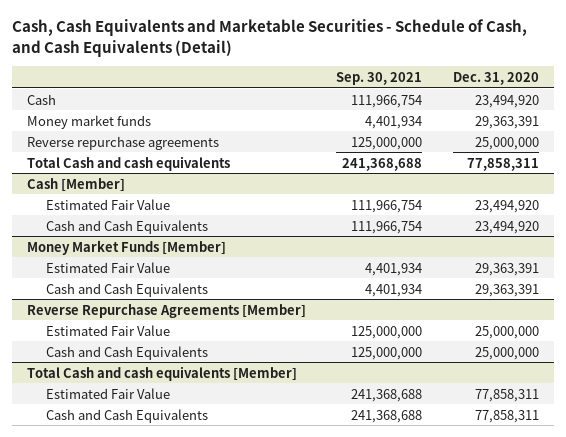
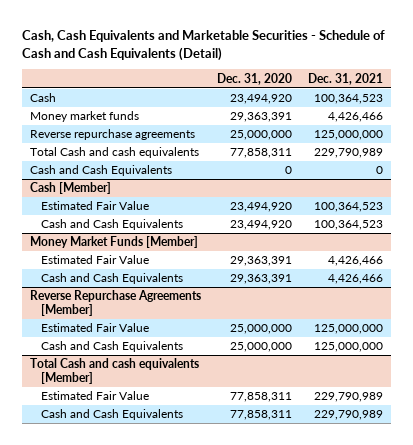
[11,19,527,57] Cash, Cash Equivalents and Marketable Securities - Schedule of Cash, and Cash Equivalents (Detail) -> [22,29,386,61] Cash, Cash Equivalents and Marketable Securities - Schedule of Cash and Cash Equivalents (Detail)
[336,71,423,85] Sep. 30, 2021 -> none
none -> [307,72,383,85] Dec. 31, 2021
none -> [30,165,173,177] Cash and Cash Equivalents

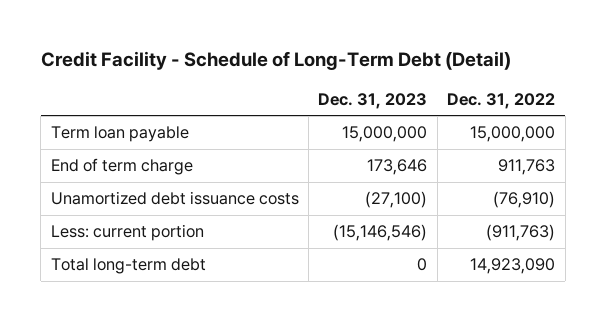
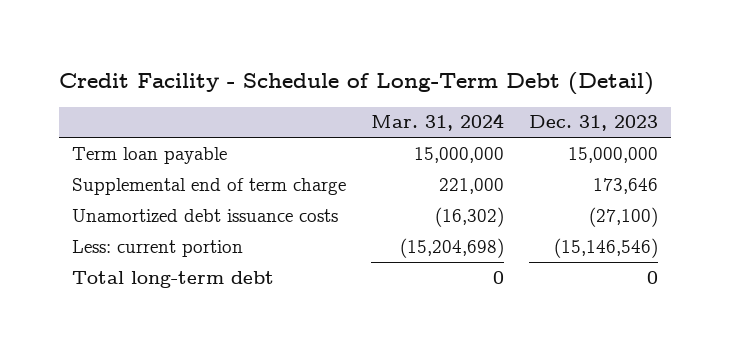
[447,92,556,109] Dec. 31, 2022 -> none
none -> [370,113,504,132] Mar. 31, 2024
[50,158,193,176] End of term charge -> [71,177,346,195] Supplemental end of term charge

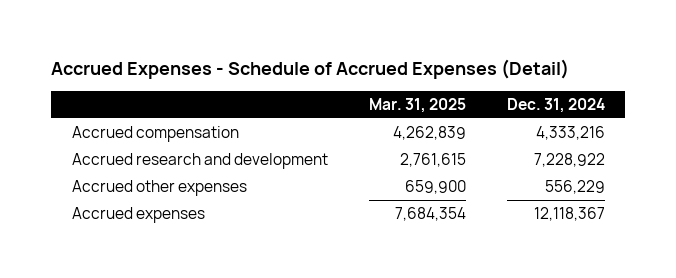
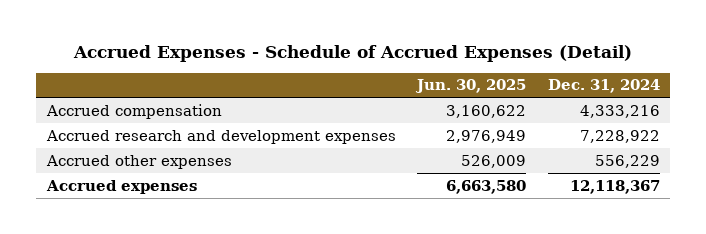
[368,97,466,113] Mar. 31, 2025 -> none
none -> [415,79,527,94] Jun. 30, 2025
[71,152,328,169] Accrued research and development -> [45,129,396,144] Accrued research and development expenses

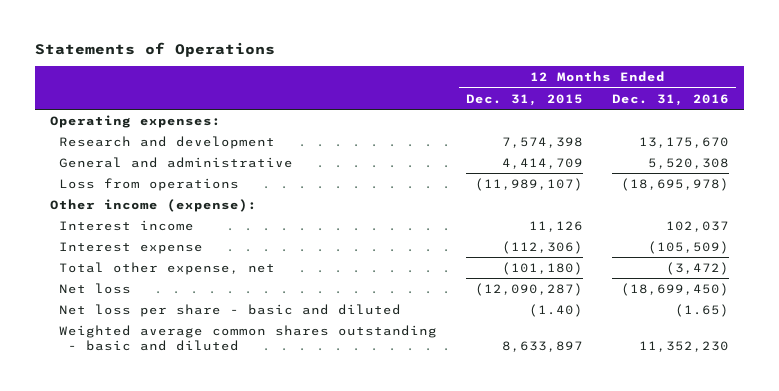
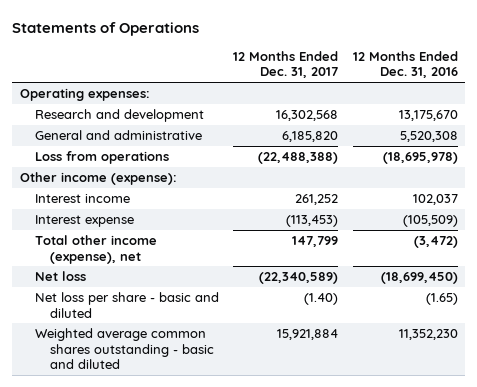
[465,93,583,106] Dec. 31, 2015 -> none
none -> [233,50,339,79] 12 Months Ended Dec. 31, 2017
[58,261,275,275] Total other expense, net -> [34,235,157,264] Total other income (expense), net

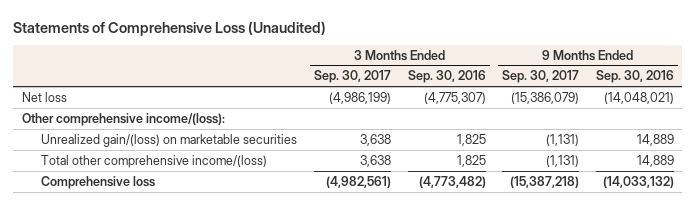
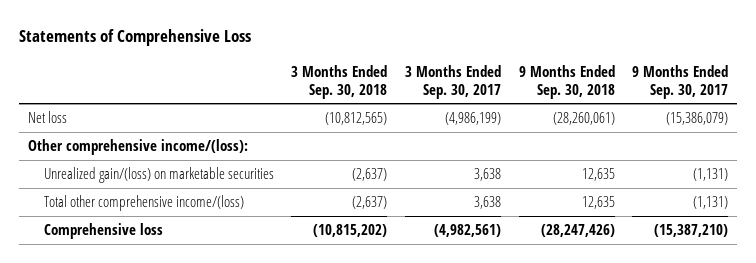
[13,20,327,36] Statements of Comprehensive Loss (Unaudited) -> [19,29,252,47] Statements of Comprehensive Loss
[407,70,486,84] Sep. 30, 2016 -> none
[595,70,674,84] Sep. 30, 2016 -> none
none -> [291,64,388,99] 3 Months Ended Sep. 30, 2018
none -> [518,64,615,99] 9 Months Ended Sep. 30, 2018
[510,175,580,188] (15,387,218) -> [654,224,729,238] (15,387,210)

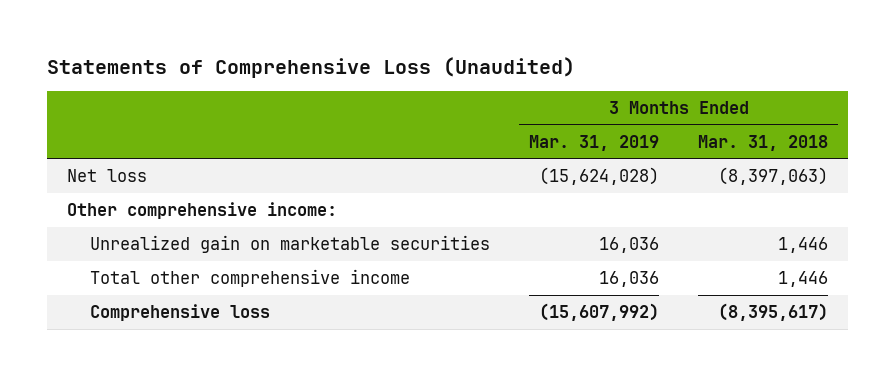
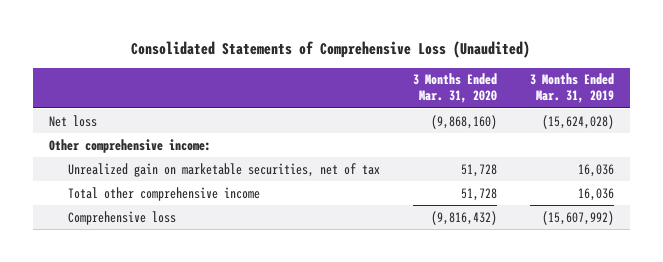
[47,56,576,78] Statements of Comprehensive Loss (Unaudited) -> [131,40,531,58] Consolidated Statements of Comprehensive Loss (Unaudited)
[698,134,829,151] Mar. 31, 2018 -> none
none -> [412,73,497,104] 3 Months Ended Mar. 31, 2020
[89,235,490,254] Unrealized gain on marketable securities -> [68,162,381,177] Unrealized gain on marketable securities, net of tax

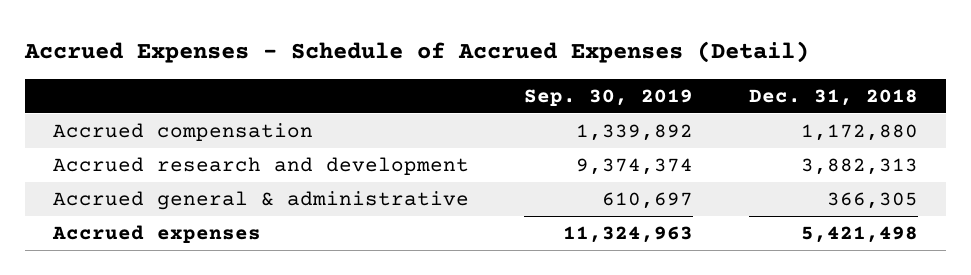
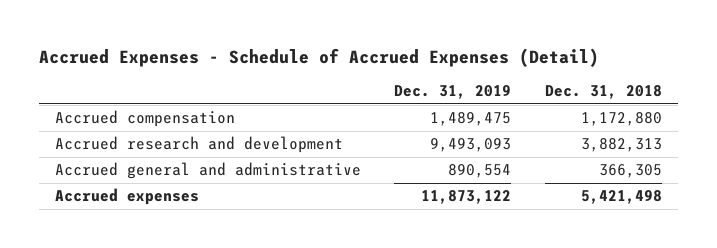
[524,88,694,106] Sep. 30, 2019 -> none
none -> [394,85,512,100] Dec. 31, 2019
[52,191,469,211] Accrued general & administrative -> [55,162,362,180] Accrued general and administrative

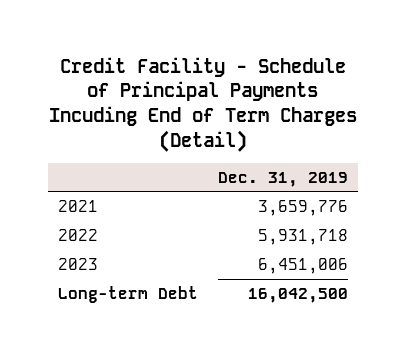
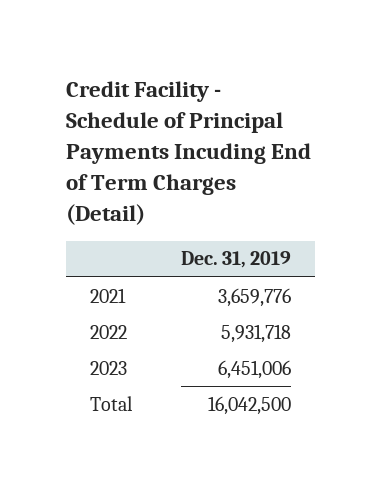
[57,285,198,303] Long-term Debt -> [90,395,134,411] Total

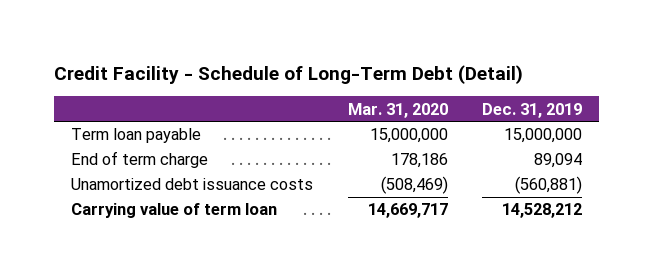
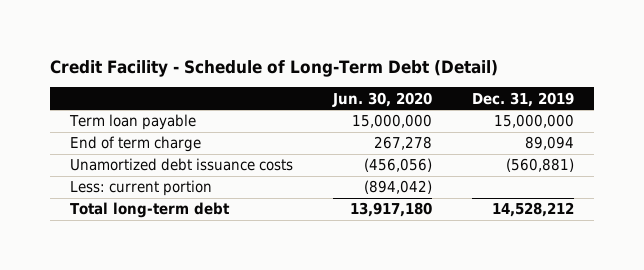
[347,102,448,118] Mar. 31, 2020 -> none
none -> [332,91,433,107] Jun. 30, 2020
none -> [70,180,213,197] Less: current portion
[71,203,278,219] Carrying value of term loan -> [70,202,231,219] Total long-term debt

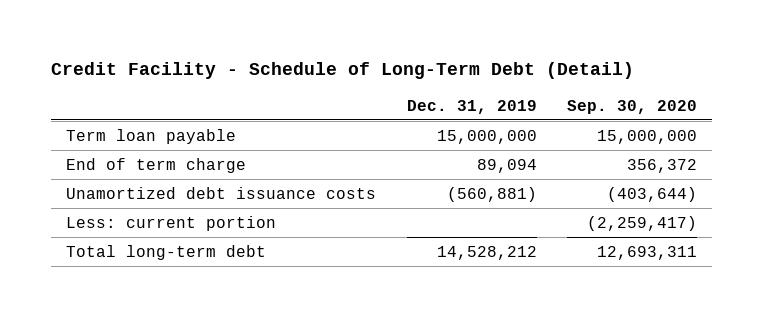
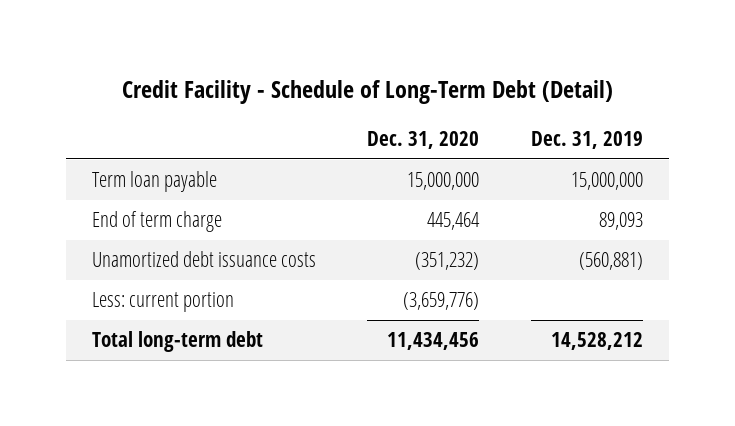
[567,99,698,114] Sep. 30, 2020 -> none
none -> [367,131,480,150] Dec. 31, 2020
[476,158,537,173] 89,094 -> [598,212,643,231] 89,093

